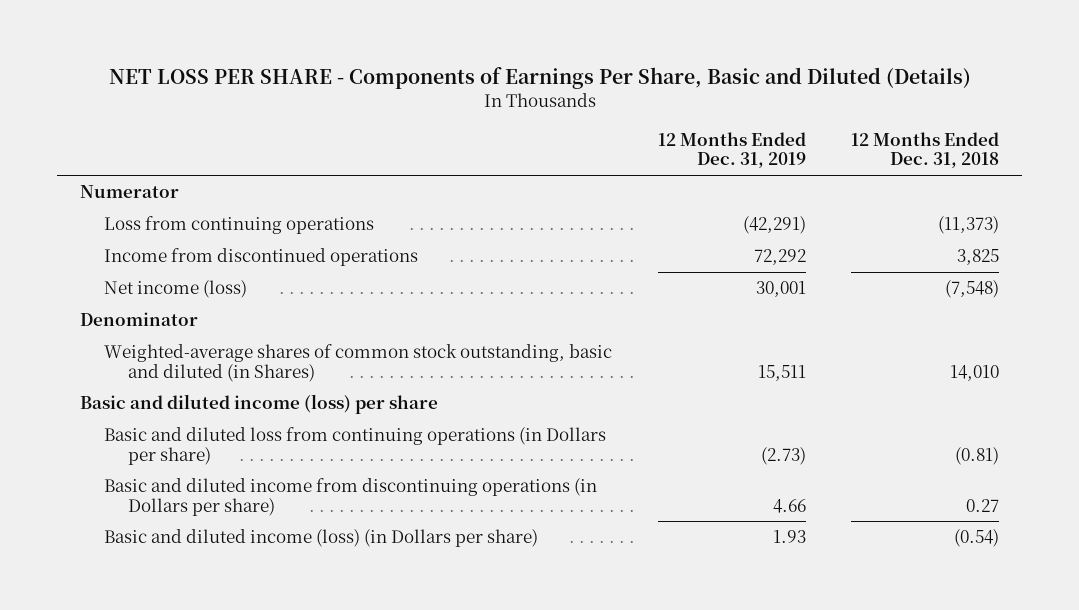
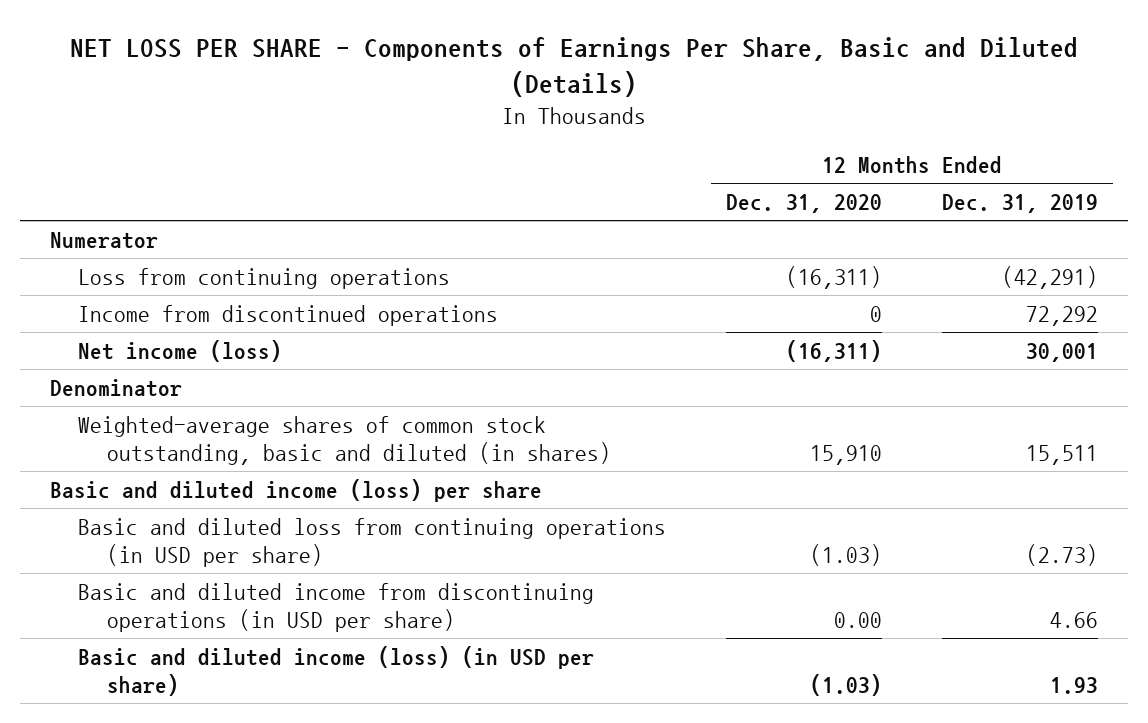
[851,131,1000,169] 12 Months Ended Dec. 31, 2018 -> none
none -> [726,193,883,213] Dec. 31, 2020
[104,344,613,382] Weighted-average shares of common stock outstanding, basic and diluted (in Shares) -> [78,415,611,466] Weighted-average shares of common stock outstanding, basic and diluted (in shares)
[104,427,607,465] Basic and diluted loss from continuing operations (in Dollars per share) -> [78,517,667,568] Basic and diluted loss from continuing operations (in USD per share)
[104,478,598,516] Basic and diluted income from discontinuing operations (in Dollars per share) -> [78,582,595,633] Basic and diluted income from discontinuing operations (in USD per share)
[104,529,539,548] Basic and diluted income (loss) (in Dollars per share) -> [78,645,595,697] Basic and diluted income (loss) (in USD per share)

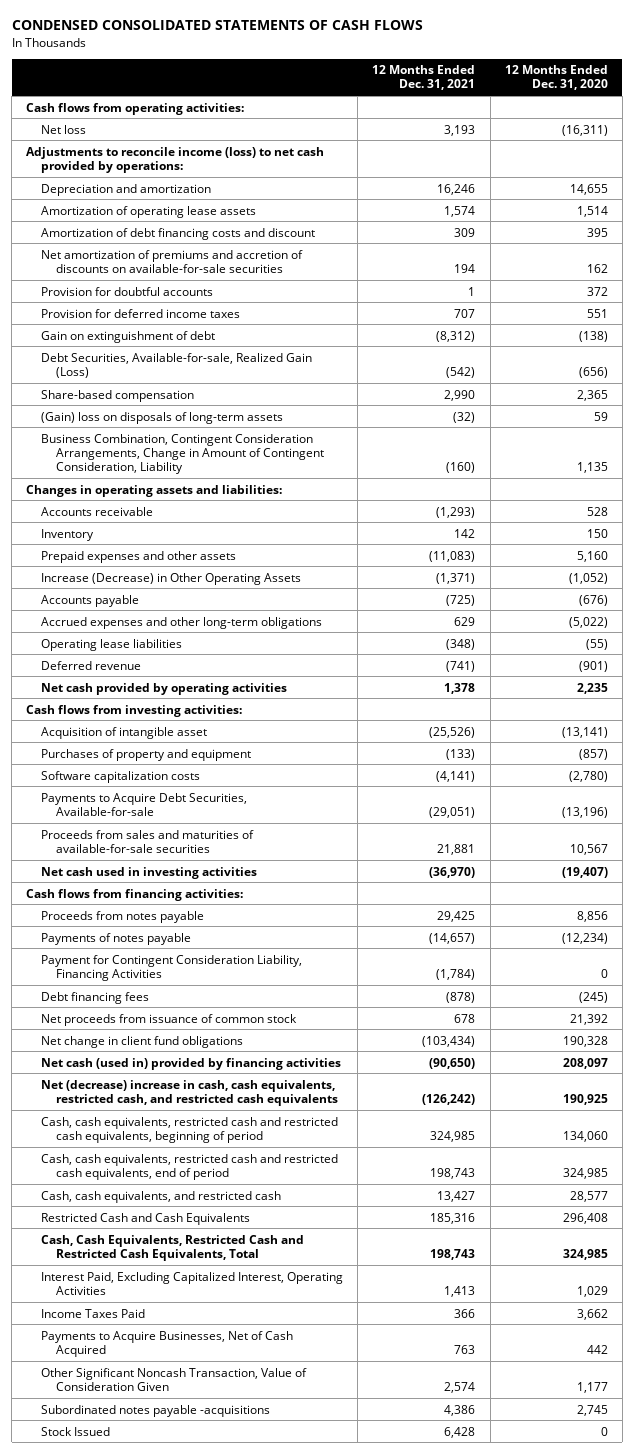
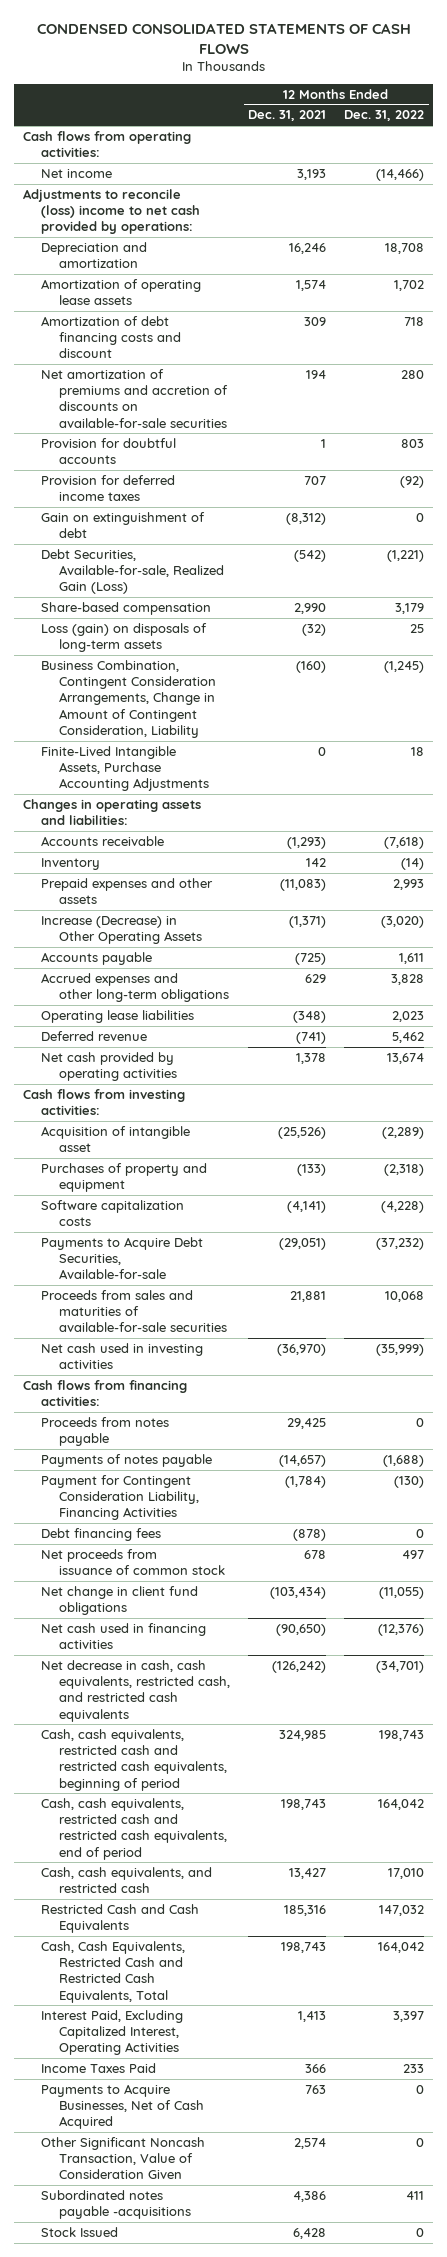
[504,65,608,91] 12 Months Ended Dec. 31, 2020 -> none
none -> [344,110,425,122] Dec. 31, 2022
[40,124,86,134] Net loss -> [41,168,113,178] Net income
[26,146,325,173] Adjustments to reconcile income (loss) to net cash provided by operations: -> [22,188,201,235] Adjustments to reconcile (loss) income to net cash provided by operations:
[40,411,283,424] (Gain) loss on disposals of long-term assets -> [41,622,208,653] Loss (gain) on disposals of long-term assets
none -> [41,745,210,792] Finite-Lived Intangible Assets, Purchase Accounting Adjustments
[40,1057,341,1070] Net cash (used in) provided by financing activities -> [41,1622,207,1650] Net cash used in financing activities
[40,1079,338,1106] Net (decrease) increase in cash, cash equivalents, restricted cash, and restricted cash equivalents -> [41,1659,231,1722] Net decrease in cash, cash equivalents, restricted cash, and restricted cash equivalents

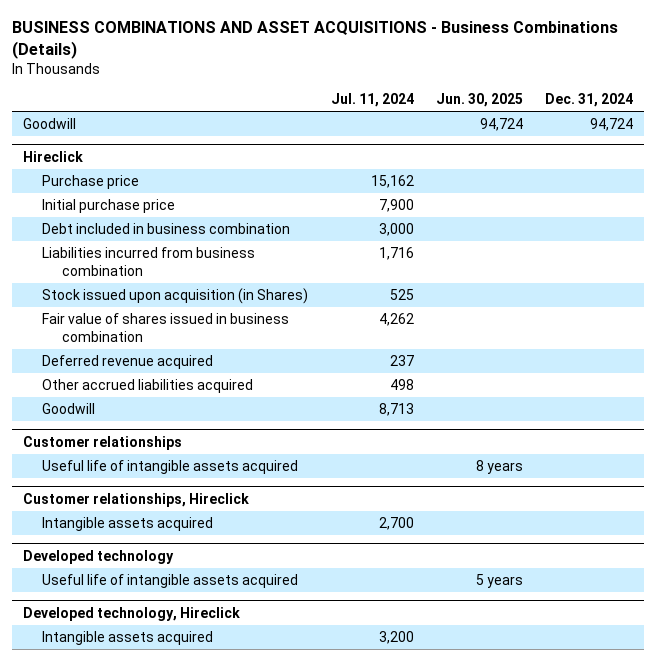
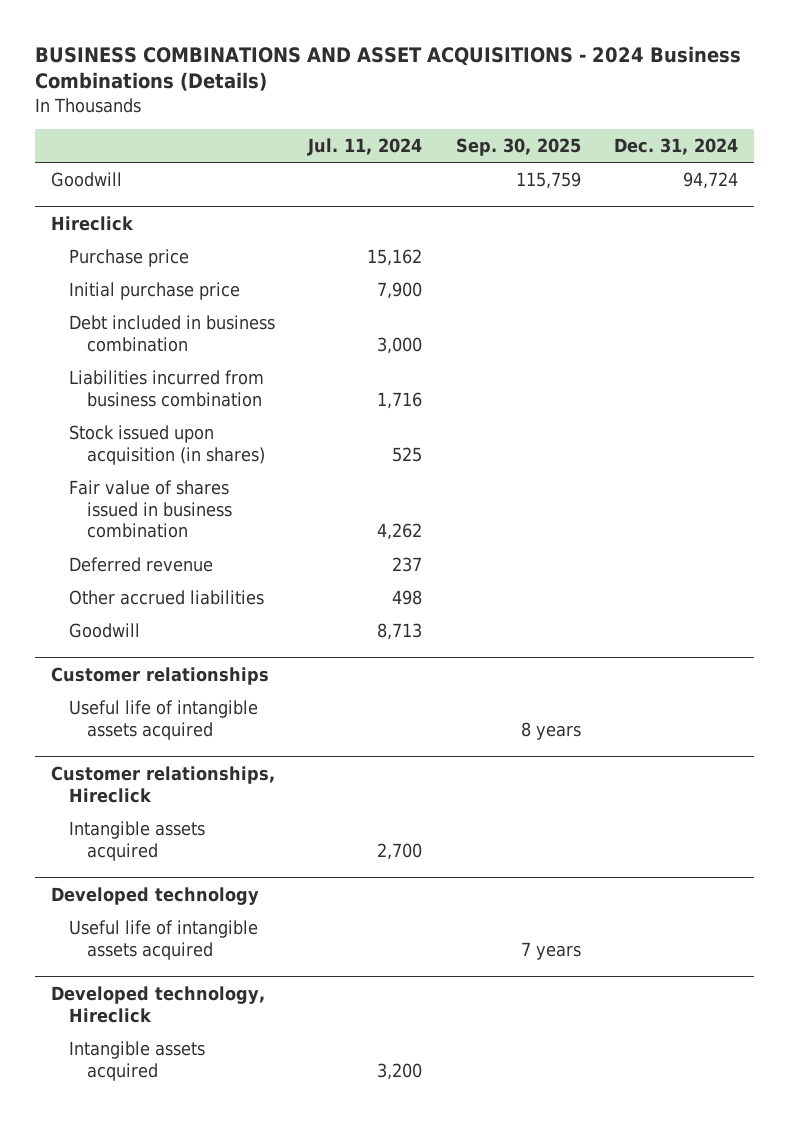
[11,21,618,59] BUSINESS COMBINATIONS AND ASSET ACQUISITIONS - Business Combinations (Details) -> [34,45,741,92] BUSINESS COMBINATIONS AND ASSET ACQUISITIONS - 2024 Business Combinations (Details)
[436,93,524,108] Jun. 30, 2025 -> none
none -> [455,137,581,156] Sep. 30, 2025
[42,287,309,304] Stock issued upon acquisition (in Shares) -> [69,424,266,465] Stock issued upon acquisition (in shares)
[42,354,214,369] Deferred revenue acquired -> [69,556,214,572] Deferred revenue
[42,378,254,393] Other accrued liabilities acquired -> [69,589,265,605] Other accrued liabilities

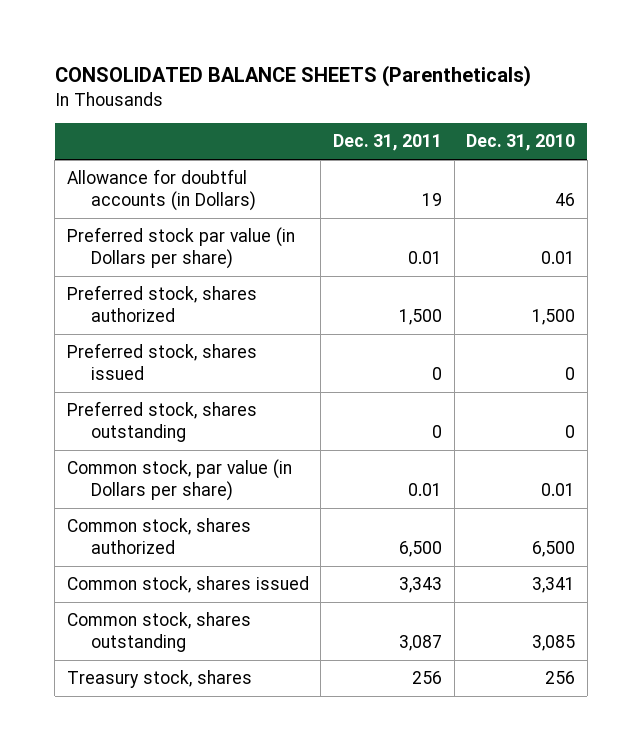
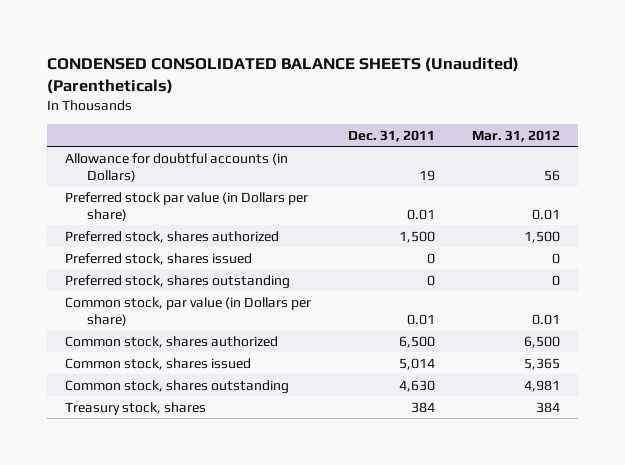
[54,64,531,87] CONSOLIDATED BALANCE SHEETS (Parentheticals) -> [46,56,519,94] CONDENSED CONSOLIDATED BALANCE SHEETS (Unaudited) (Parentheticals)
[466,134,576,152] Dec. 31, 2010 -> none
none -> [471,129,560,142] Mar. 31, 2012
[399,577,443,594] 3,343 -> [398,357,435,370] 5,014
[399,635,443,652] 3,087 -> [398,379,435,392] 4,630
[412,671,443,685] 256 -> [410,401,435,413] 384

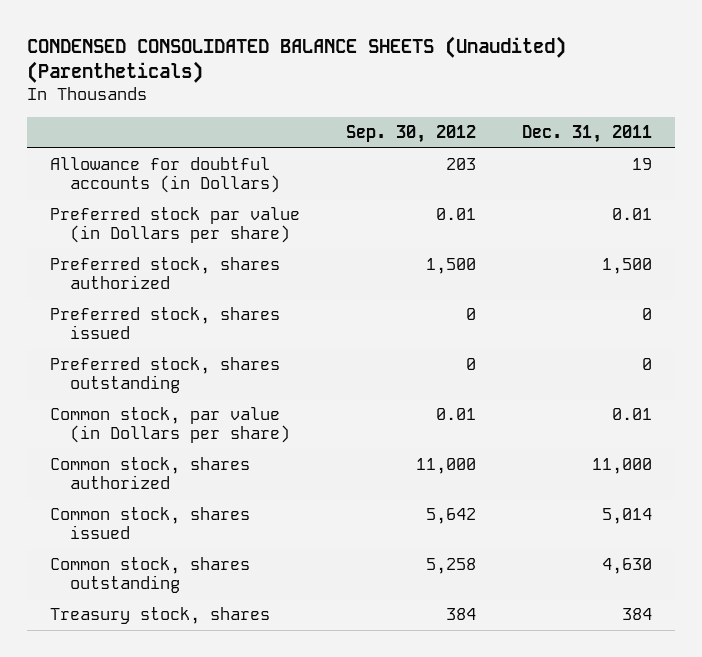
[471,129,560,142] Mar. 31, 2012 -> none
none -> [346,124,477,143] Sep. 30, 2012
[398,335,435,348] 6,500 -> [591,458,652,475] 11,000

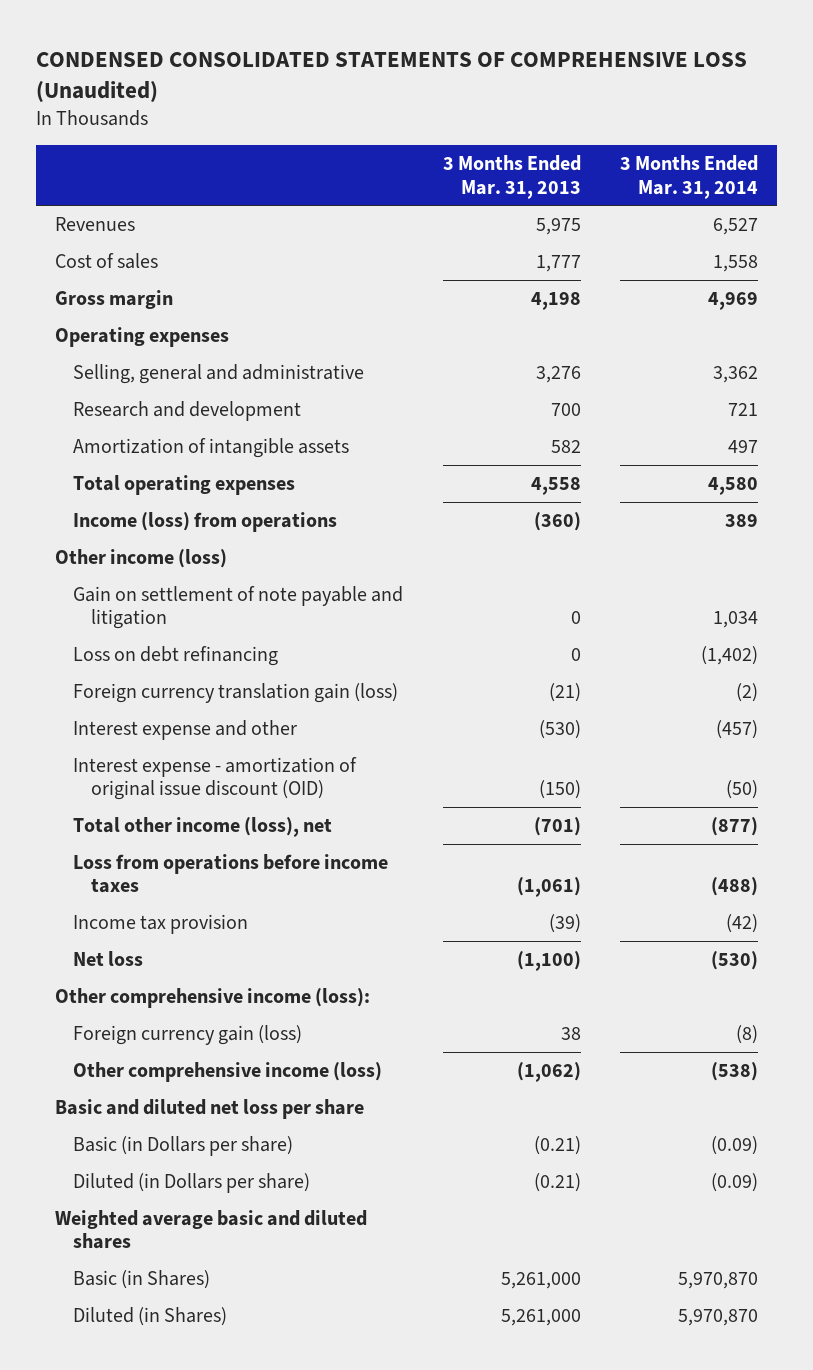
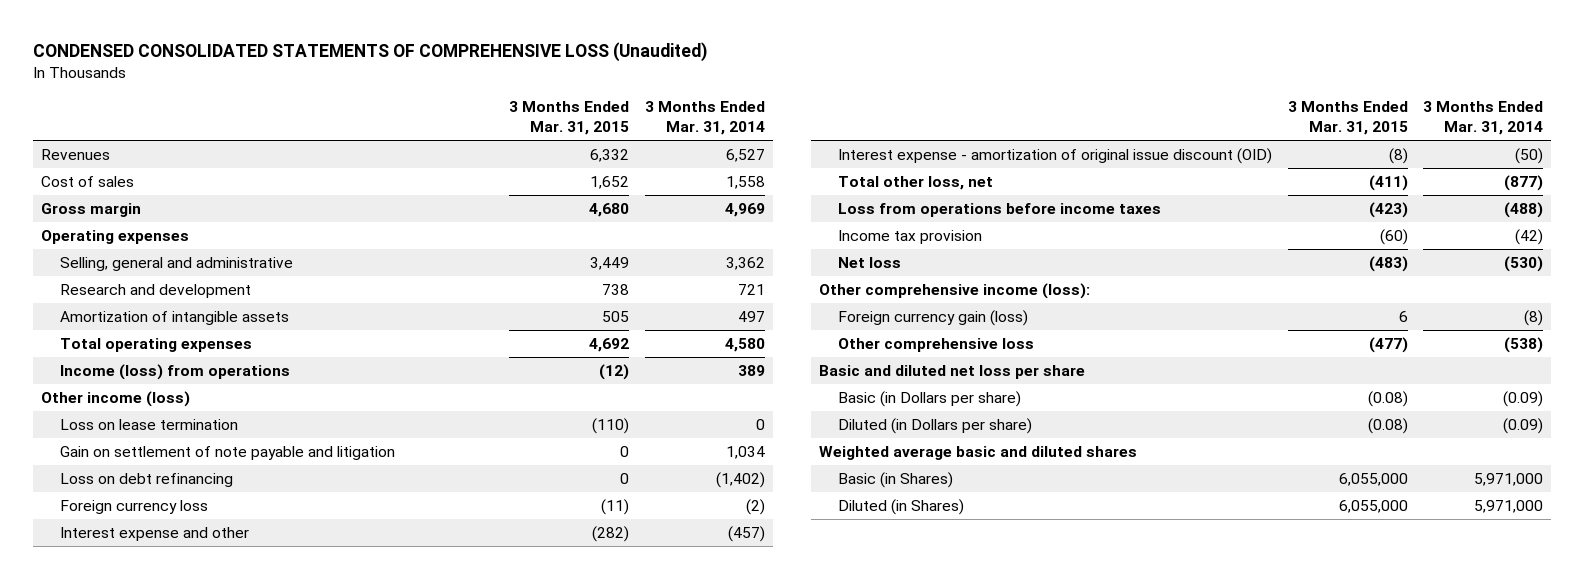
[442,155,581,199] 3 Months Ended Mar. 31, 2013 -> none
none -> [509,101,630,135] 3 Months Ended Mar. 31, 2015
none -> [59,419,238,431] Loss on lease termination
[73,682,399,703] Foreign currency translation gain (loss) -> [59,500,208,515] Foreign currency loss
[73,816,333,837] Total other income (loss), net -> [837,176,993,191] Total other loss, net
[73,1061,383,1082] Other comprehensive income (loss) -> [837,338,1034,353] Other comprehensive loss
[677,1271,758,1289] 5,970,870 -> [1474,473,1544,487] 5,971,000
[677,1308,758,1326] 5,970,870 -> [1474,500,1544,514] 5,971,000

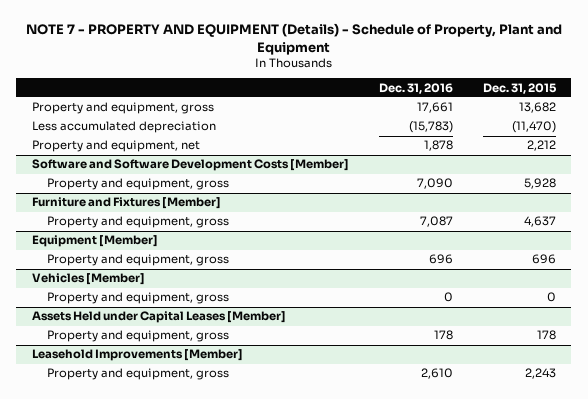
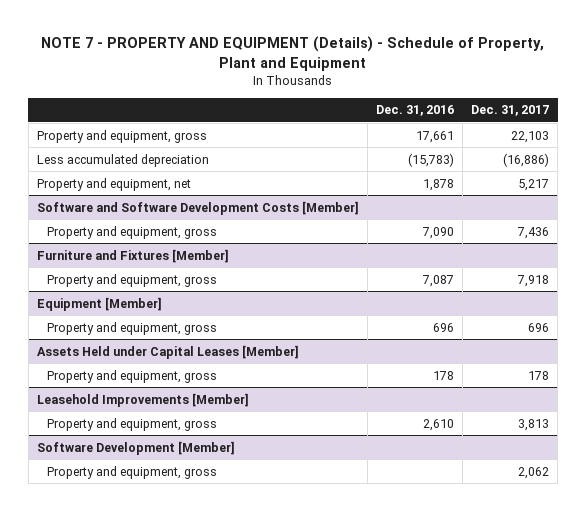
[482,82,557,94] Dec. 31, 2015 -> none
none -> [471,105,550,117] Dec. 31, 2017
[31,273,145,286] Vehicles [Member] -> none
[46,292,229,305] Property and equipment, gross -> none
none -> [36,440,235,455] Software Development [Member]
none -> [47,465,218,479] Property and equipment, gross

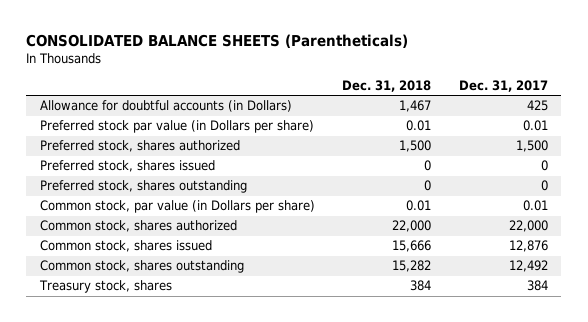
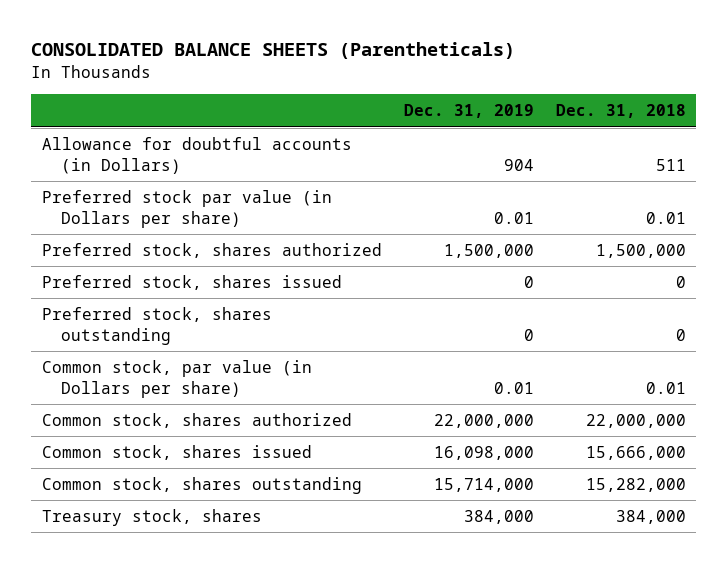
[458,80,548,93] Dec. 31, 2017 -> none
none -> [403,104,534,119] Dec. 31, 2019
[399,100,432,113] 1,467 -> [655,158,686,171] 511
[399,140,432,153] 1,500 -> [595,244,686,259] 1,500,000
[392,220,432,233] 22,000 -> [585,414,686,429] 22,000,000
[392,240,432,253] 15,666 -> [585,446,686,461] 15,666,000
[392,260,432,273] 15,282 -> [585,478,686,493] 15,282,000
[410,280,432,292] 384 -> [615,510,686,525] 384,000

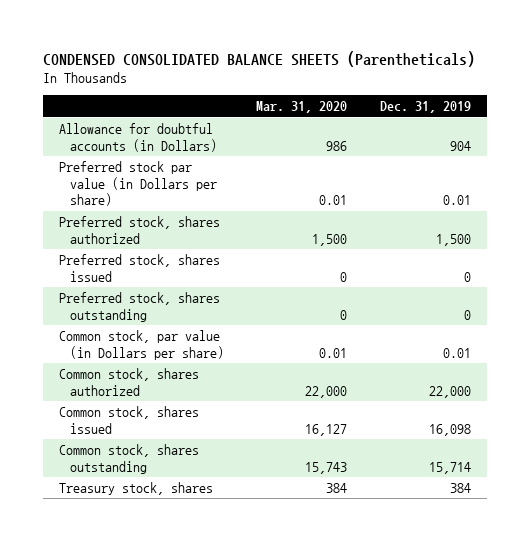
[31,42,516,60] CONSOLIDATED BALANCE SHEETS (Parentheticals) -> [42,50,475,67] CONDENSED CONSOLIDATED BALANCE SHEETS (Parentheticals)
[555,104,686,119] Dec. 31, 2018 -> none
none -> [256,101,348,114] Mar. 31, 2020
[443,244,534,259] 1,500,000 -> [435,233,471,246] 1,500
[433,414,534,429] 22,000,000 -> [428,385,471,398] 22,000
[433,446,534,461] 16,098,000 -> [428,423,471,436] 16,098
[433,478,534,493] 15,714,000 -> [428,461,471,474] 15,714
[463,510,534,525] 384,000 -> [449,482,471,493] 384

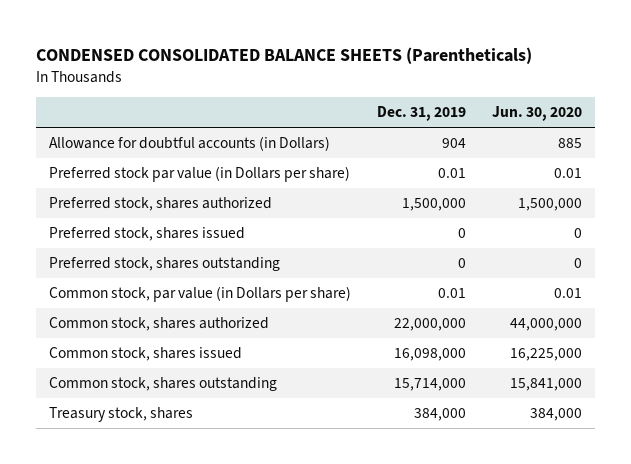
[256,101,348,114] Mar. 31, 2020 -> none
none -> [491,106,582,122] Jun. 30, 2020
[435,233,471,246] 1,500 -> [401,198,466,212] 1,500,000
[428,385,471,398] 22,000 -> [393,318,466,332] 22,000,000
[428,423,471,436] 16,098 -> [393,348,466,362] 16,098,000
[428,461,471,474] 15,714 -> [393,378,466,392] 15,714,000
[449,482,471,493] 384 -> [413,408,466,422] 384,000

